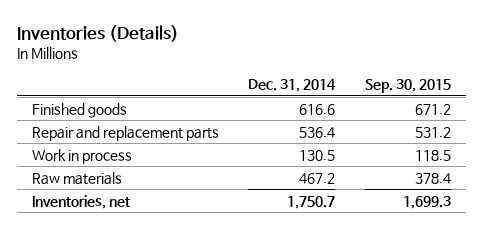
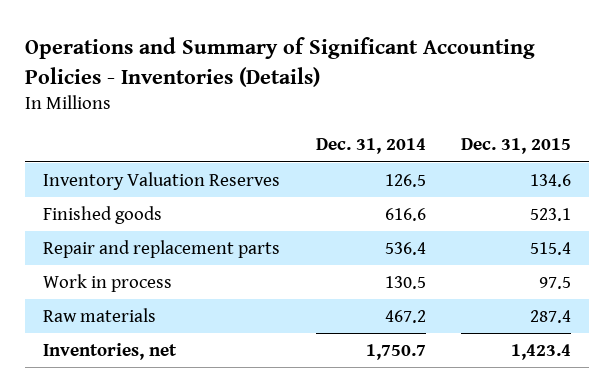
[16,24,179,42] Inventories (Details) -> [25,37,536,87] Operations and Summary of Significant Accounting Policies - Inventories (Details)
[364,79,451,94] Sep. 30, 2015 -> none
none -> [461,138,572,155] Dec. 31, 2015
none -> [43,171,281,190] Inventory Valuation Reserves

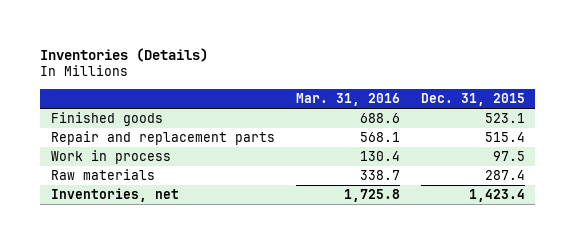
[25,37,536,87] Operations and Summary of Significant Accounting Policies - Inventories (Details) -> [40,47,209,62] Inventories (Details)
[315,138,426,155] Dec. 31, 2014 -> none
none -> [295,93,400,107] Mar. 31, 2016
[43,171,281,190] Inventory Valuation Reserves -> none

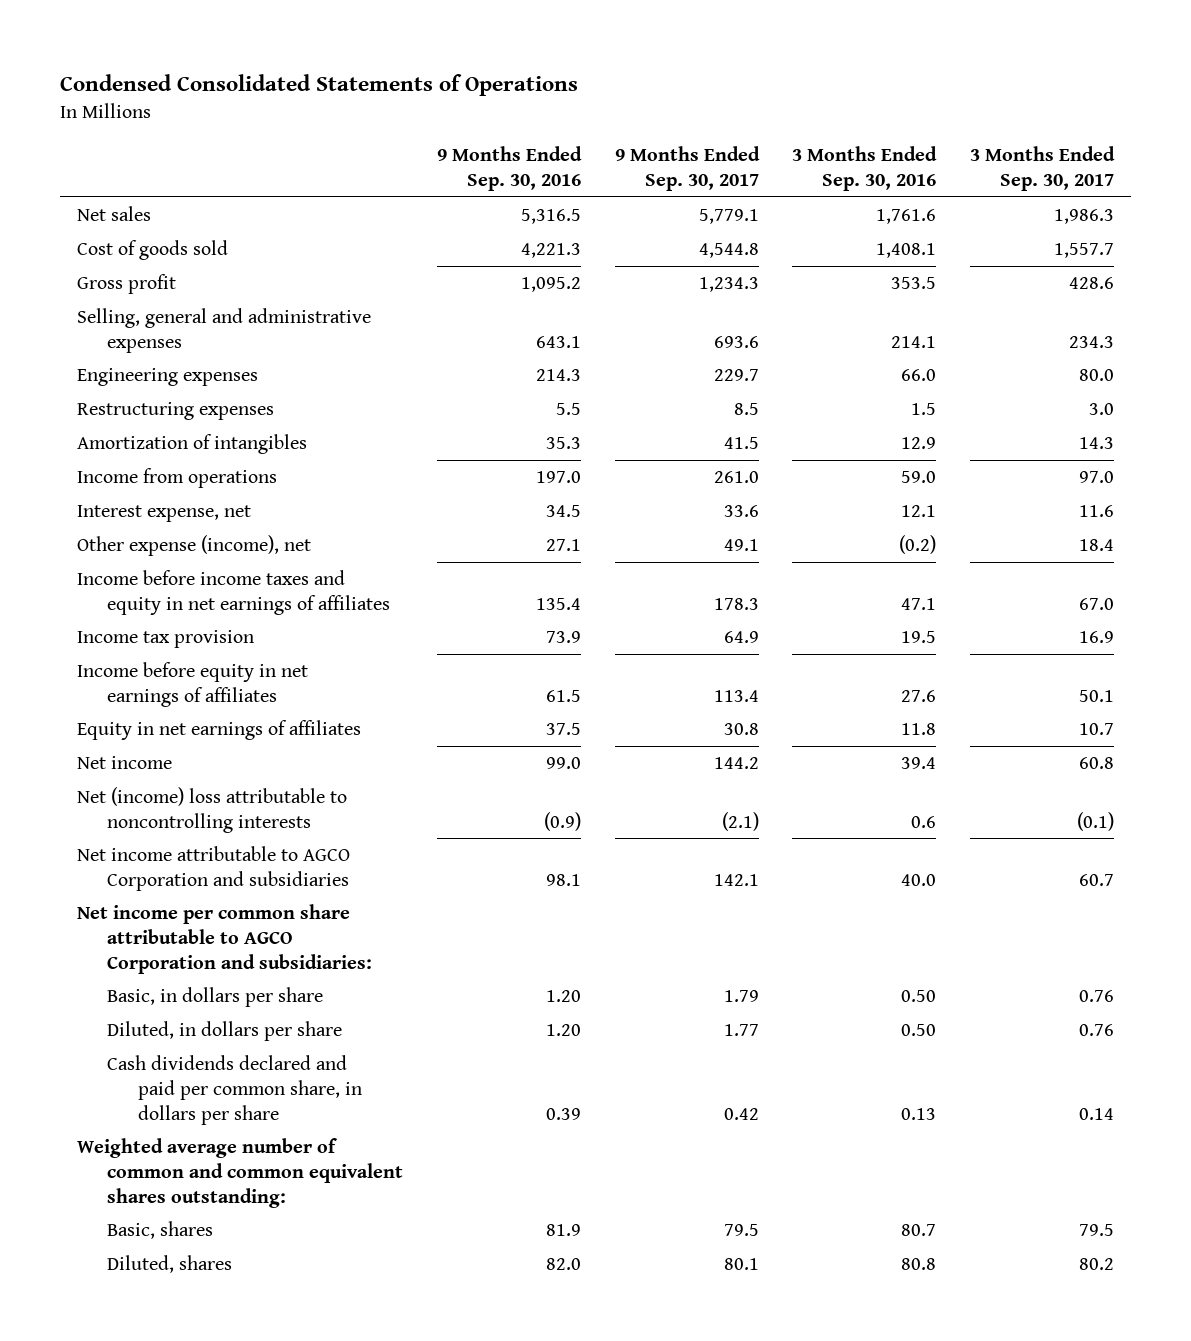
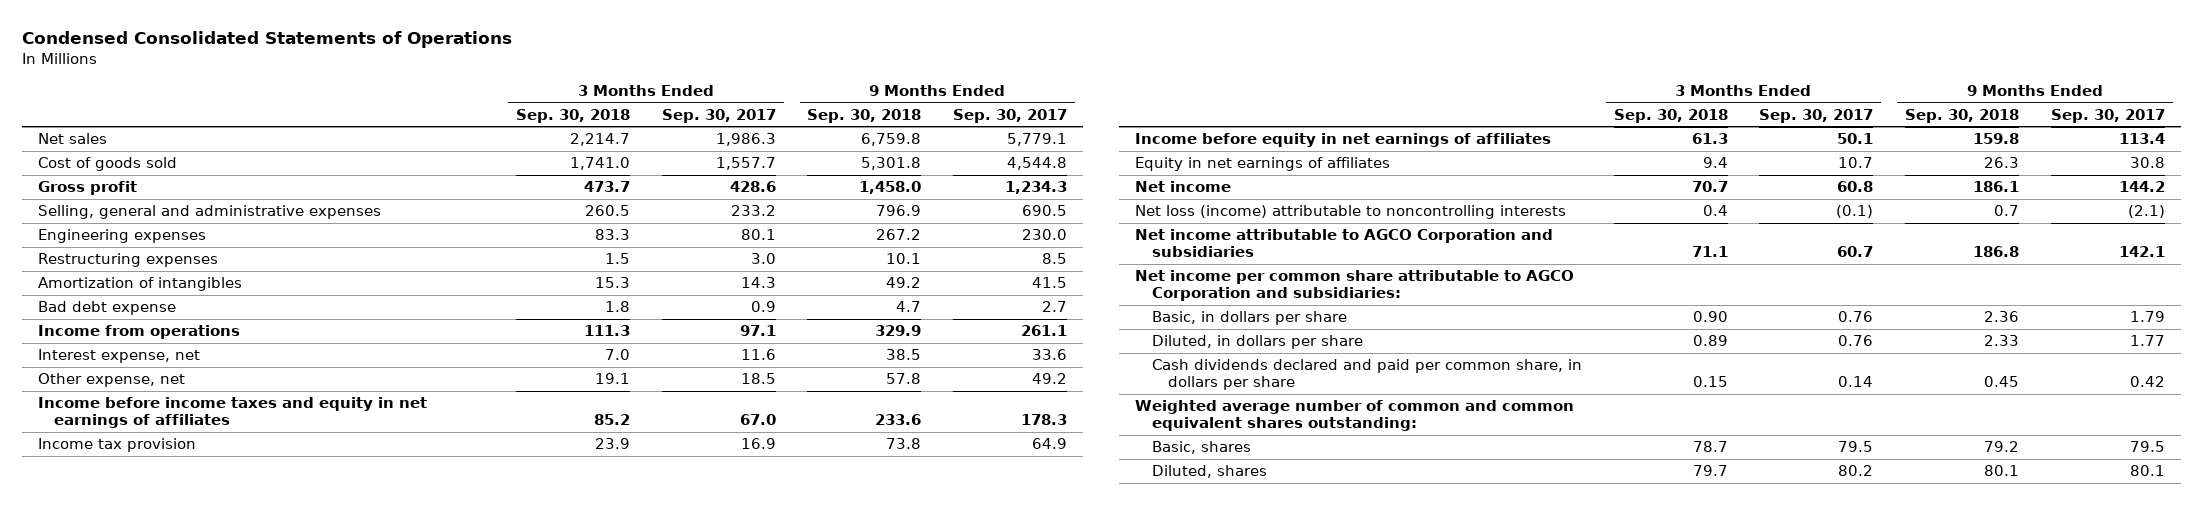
[437,146,583,192] 9 Months Ended Sep. 30, 2016 -> none
[792,146,938,192] 3 Months Ended Sep. 30, 2016 -> none
none -> [515,108,630,123] Sep. 30, 2018
none -> [807,108,922,123] Sep. 30, 2018
[713,335,759,348] 693.6 -> [1022,205,1068,217] 690.5
[1068,335,1114,348] 234.3 -> [730,205,776,217] 233.2
[713,368,759,381] 229.7 -> [1022,229,1068,241] 230.0
[1078,368,1114,381] 80.0 -> [740,229,776,241] 80.1
none -> [37,301,176,316] Bad debt expense
[713,470,759,483] 261.0 -> [1021,325,1068,337] 261.1
[1078,470,1114,483] 97.0 -> [739,325,776,337] 97.1
[77,534,312,556] Other expense (income), net -> [37,373,185,388] Other expense, net
[723,538,759,551] 49.1 -> [1032,373,1068,385] 49.2
[1078,538,1114,551] 18.4 -> [740,373,776,385] 18.5
[77,786,348,833] Net (income) loss attributable to noncontrolling interests -> [1135,205,1567,220] Net loss (income) attributable to noncontrolling interests

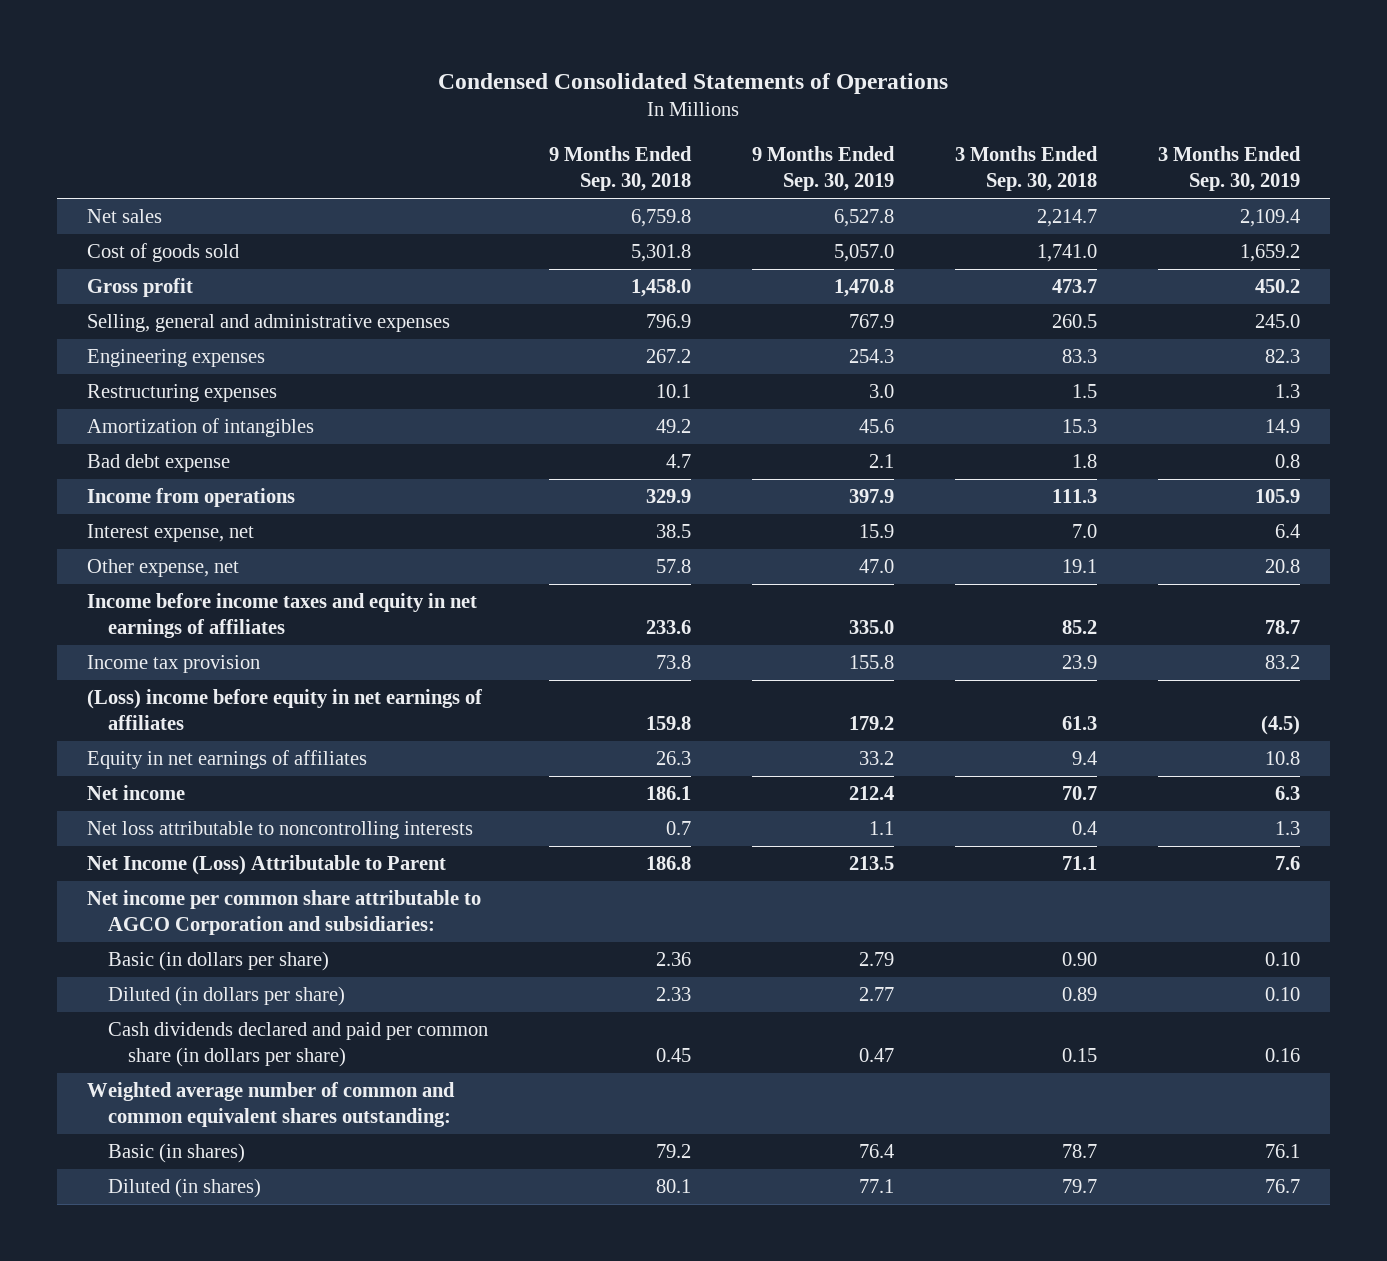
[661,108,776,123] Sep. 30, 2017 -> none
[953,108,1068,123] Sep. 30, 2017 -> none
none -> [751,146,895,192] 9 Months Ended Sep. 30, 2019
none -> [1157,146,1301,192] 3 Months Ended Sep. 30, 2019
[1135,133,1552,148] Income before equity in net earnings of affiliates -> [87,689,484,730] (Loss) income before equity in net earnings of affiliates
[1135,205,1567,220] Net loss (income) attributable to noncontrolling interests -> [87,821,474,840] Net loss attributable to noncontrolling interests
[1135,229,1554,258] Net income attributable to AGCO Corporation and subsidiaries -> [87,855,447,876] Net Income (Loss) Attributable to Parent
[1151,311,1347,326] Basic, in dollars per share -> [107,951,329,972] Basic (in dollars per share)
[1151,335,1363,350] Diluted, in dollars per share -> [107,986,345,1007] Diluted (in dollars per share)
[1151,359,1582,391] Cash dividends declared and paid per common share, in dollars per share -> [107,1022,488,1067] Cash dividends declared and paid per common share (in dollars per share)
[1151,441,1251,455] Basic, shares -> [107,1143,245,1164] Basic (in shares)
[1151,465,1267,479] Diluted, shares -> [107,1178,261,1199] Diluted (in shares)

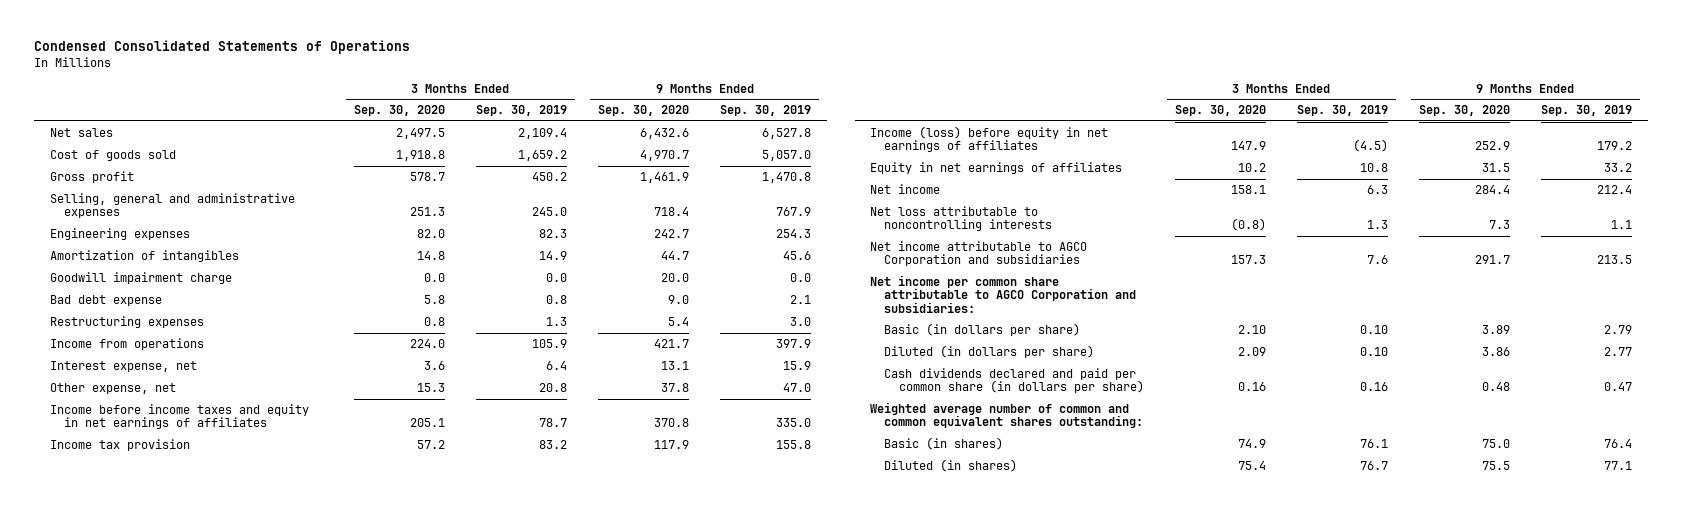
[548,146,692,192] 9 Months Ended Sep. 30, 2018 -> none
[954,146,1098,192] 3 Months Ended Sep. 30, 2018 -> none
none -> [353,105,445,117] Sep. 30, 2020
none -> [598,105,690,117] Sep. 30, 2020
none -> [49,271,232,284] Goodwill impairment charge
[87,384,278,403] Restructuring expenses -> [49,315,204,328] Restructuring expenses
[87,689,484,730] (Loss) income before equity in net earnings of affiliates -> [870,125,1109,153] Income (loss) before equity in net earnings of affiliates
[87,855,447,876] Net Income (Loss) Attributable to Parent -> [870,240,1088,267] Net income attributable to AGCO Corporation and subsidiaries

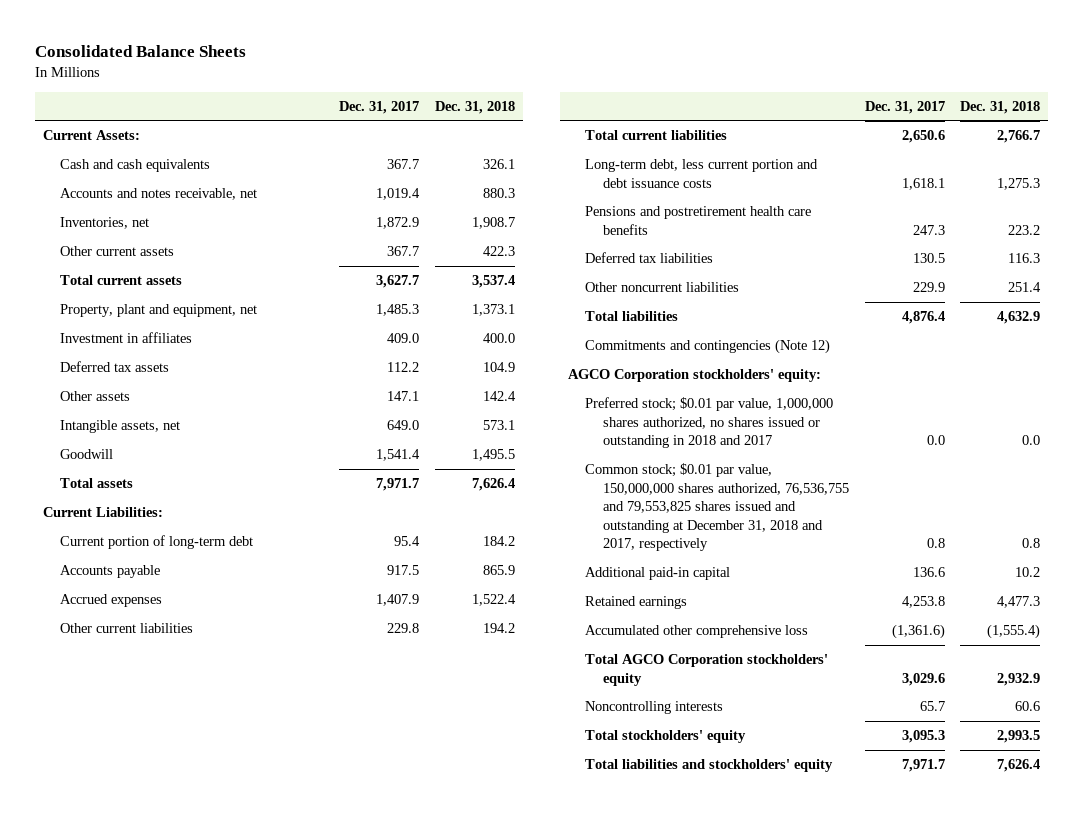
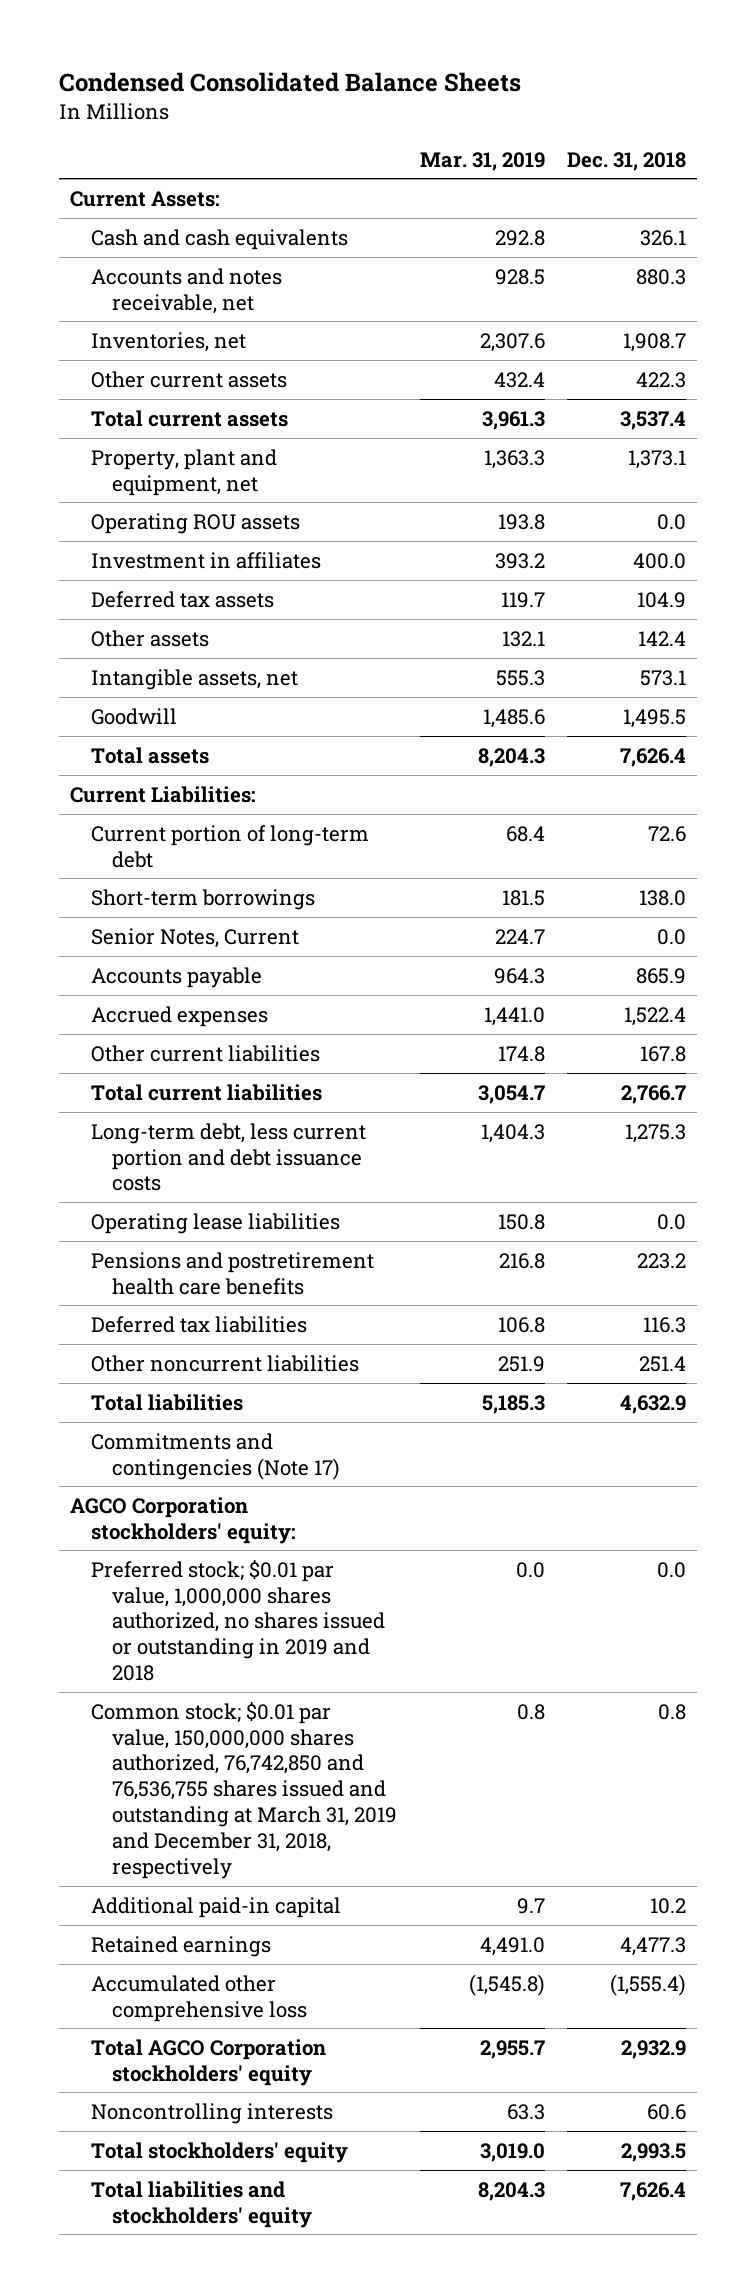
[34,45,246,58] Consolidated Balance Sheets -> [59,72,522,93] Condensed Consolidated Balance Sheets
[339,100,420,114] Dec. 31, 2017 -> none
none -> [419,151,545,171] Mar. 31, 2019
none -> [91,512,301,534] Operating ROU assets
[483,536,516,547] 184.2 -> [647,825,686,842] 72.6
none -> [91,888,316,910] Short-term borrowings
none -> [91,927,300,948] Senior Notes, Current
[483,623,516,634] 194.2 -> [639,1045,686,1062] 167.8
none -> [91,1212,341,1234] Operating lease liabilities
[585,339,831,355] Commitments and contingencies (Note 12) -> [91,1432,341,1480] Commitments and contingencies (Note 17)
[585,397,834,449] Preferred stock; $0.01 par value, 1,000,000 shares authorized, no shares issued or outstanding in 2018 and 2017 -> [91,1559,386,1682] Preferred stock; $0.01 par value, 1,000,000 shares authorized, no shares issued or outstanding in 2019 and 2018
[585,463,849,552] Common stock; $0.01 par value, 150,000,000 shares authorized, 76,536,755 and 79,553,825 shares issued and outstanding at December 31, 2018 and 2017, respectively -> [91,1701,398,1880] Common stock; $0.01 par value, 150,000,000 shares authorized, 76,742,850 and 76,536,755 shares issued and outstanding at March 31, 2019 and December 31, 2018, respectively

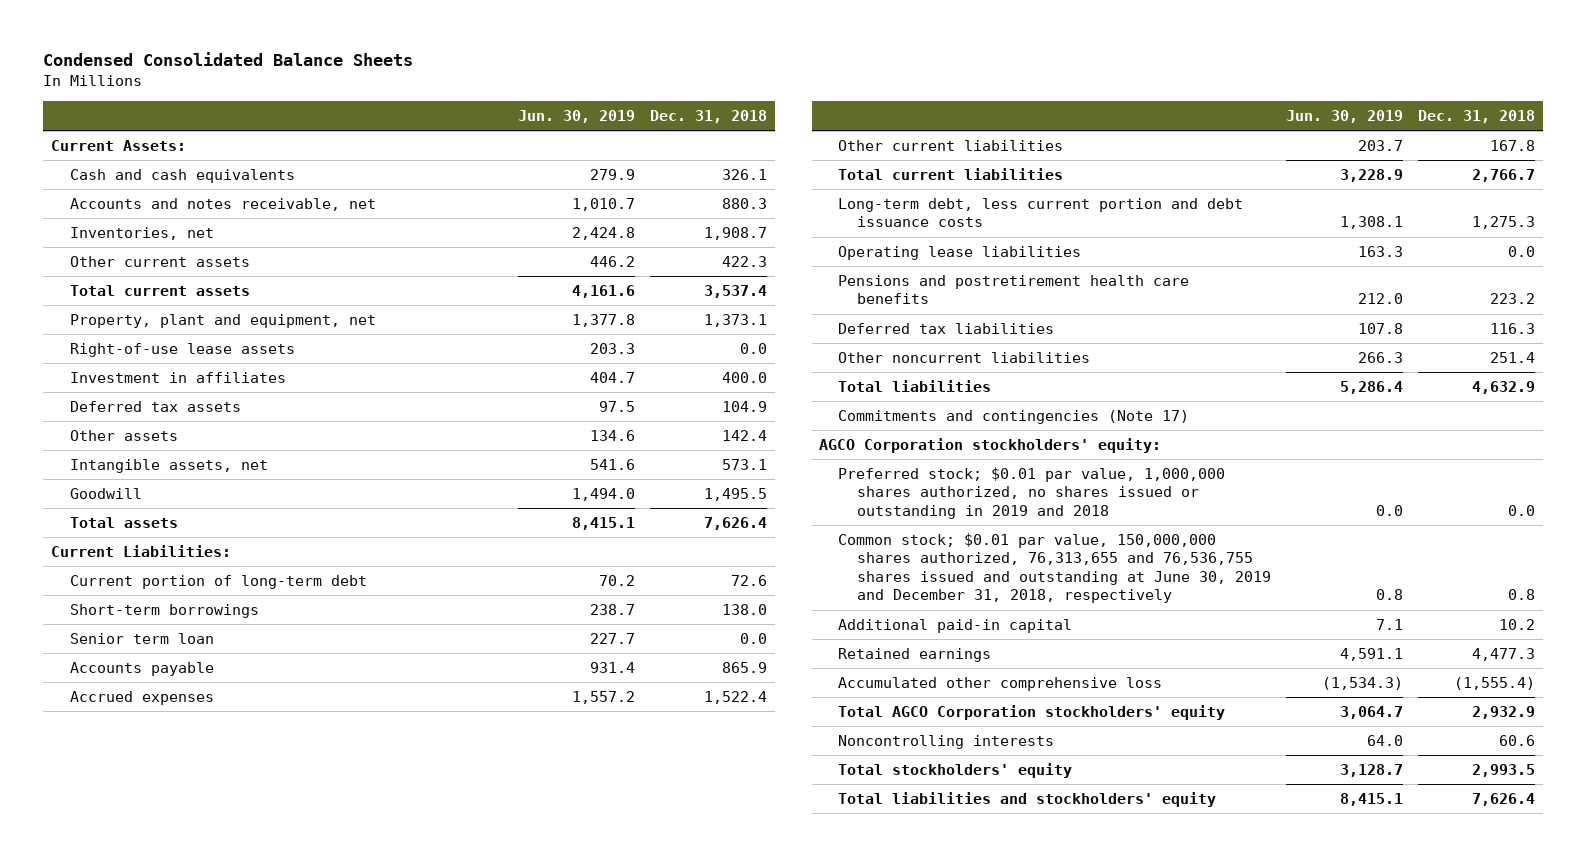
[419,151,545,171] Mar. 31, 2019 -> none
none -> [517,109,635,123] Jun. 30, 2019
[91,512,301,534] Operating ROU assets -> [69,343,295,358] Right-of-use lease assets
[91,927,300,948] Senior Notes, Current -> [69,633,214,645] Senior term loan
[91,1701,398,1880] Common stock; $0.01 par value, 150,000,000 shares authorized, 76,742,850 and 76,536,755 shares issued and outstanding at March 31, 2019 and December 31, 2018, respectively -> [837,533,1271,604] Common stock; $0.01 par value, 150,000,000 shares authorized, 76,313,655 and 76,536,755 shares issued and outstanding at June 30, 2019 and December 31, 2018, respectively

